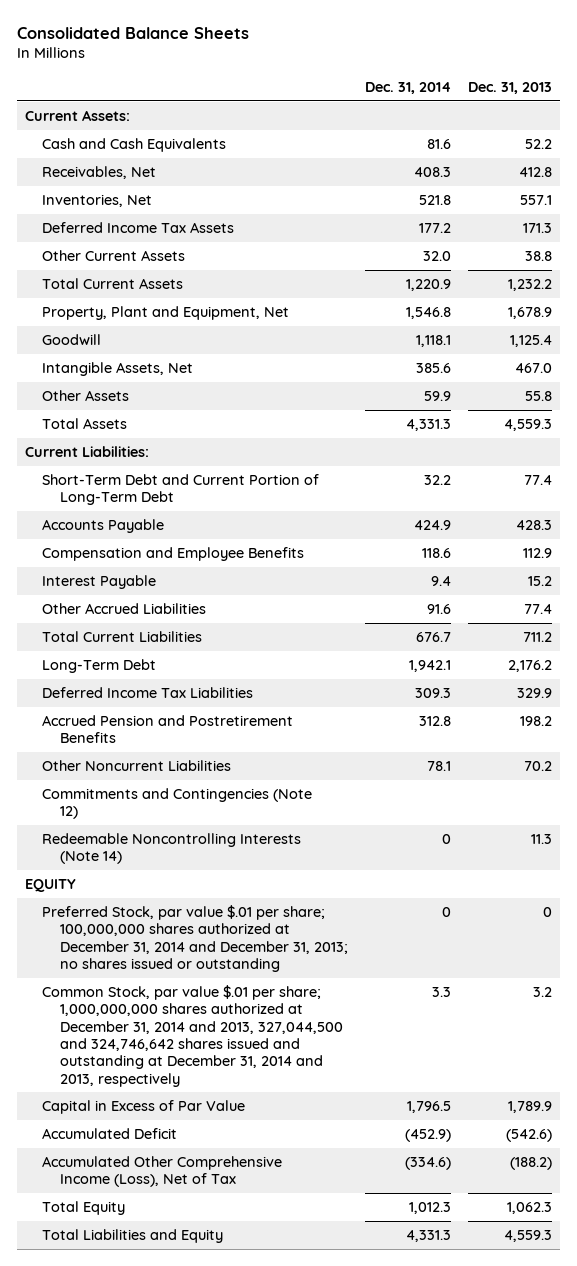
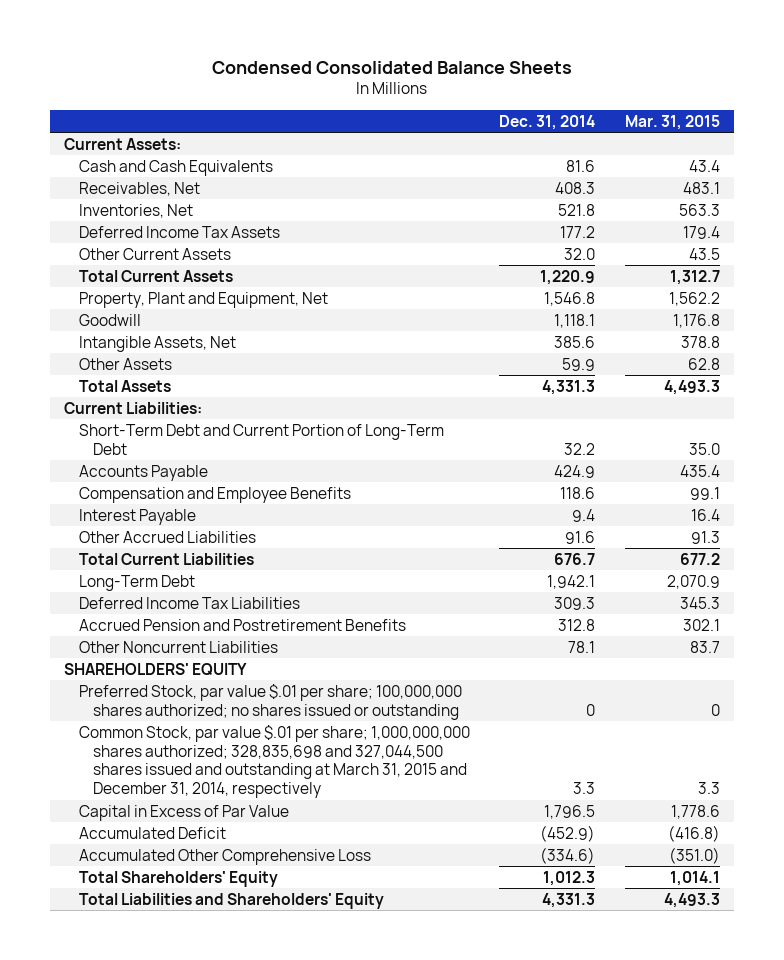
[16,26,249,39] Consolidated Balance Sheets -> [212,60,573,74] Condensed Consolidated Balance Sheets
[467,81,552,94] Dec. 31, 2013 -> none
none -> [624,114,720,130] Mar. 31, 2015
[42,788,313,820] Commitments and Contingencies (Note 12) -> none
[42,833,302,865] Redeemable Noncontrolling Interests (Note 14) -> none
[25,879,77,893] EQUITY -> [64,662,248,676] SHAREHOLDERS' EQUITY
[42,905,348,972] Preferred Stock, par value $.01 per share; 100,000,000 shares authorized at December 31, 2014 and December 31, 2013; no shares issued or outstanding -> [78,683,462,720] Preferred Stock, par value $.01 per share; 100,000,000 shares authorized; no shares issued or outstanding
[42,985,343,1087] Common Stock, par value $.01 per share; 1,000,000,000 shares authorized at December 31, 2014 and 2013, 327,044,500 and 324,746,642 shares issued and outstanding at December 31, 2014 and 2013, respectively -> [78,724,470,799] Common Stock, par value $.01 per share; 1,000,000,000 shares authorized; 328,835,698 and 327,044,500 shares issued and outstanding at March 31, 2015 and December 31, 2014, respectively
[42,1156,283,1188] Accumulated Other Comprehensive Income (Loss), Net of Tax -> [78,848,371,865] Accumulated Other Comprehensive Loss
[42,1201,126,1216] Total Equity -> [78,870,278,887] Total Shareholders' Equity
[42,1229,224,1244] Total Liabilities and Equity -> [78,892,384,909] Total Liabilities and Shareholders' Equity

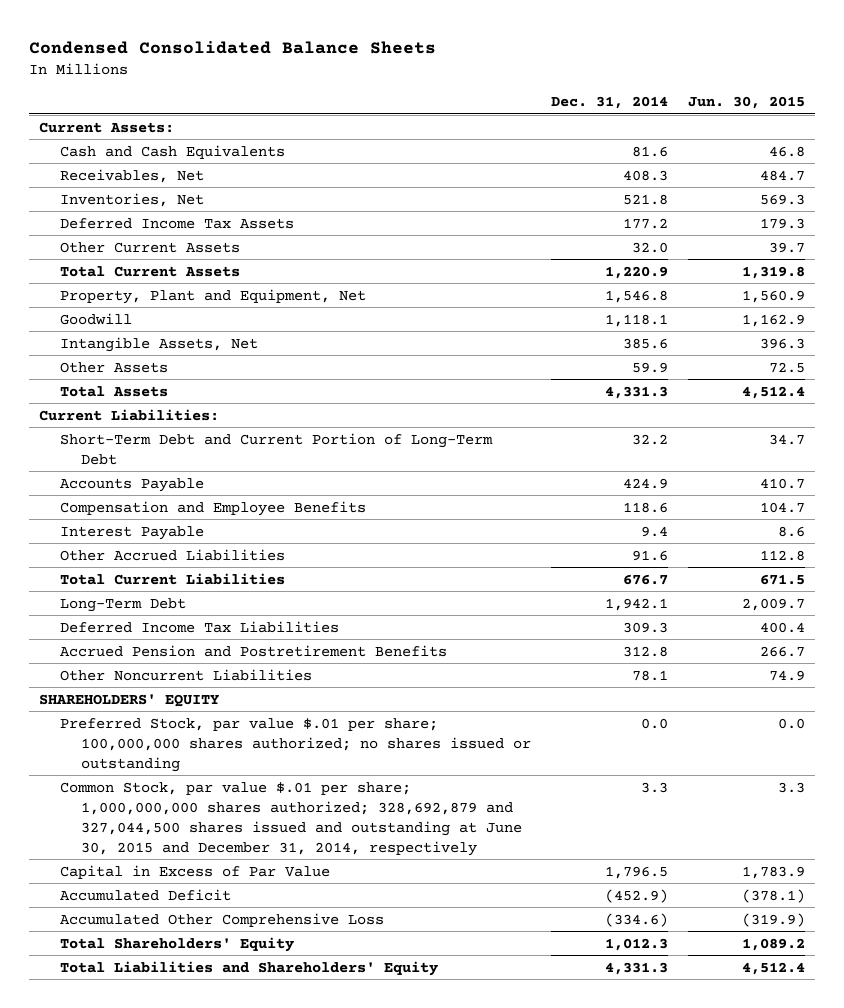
[624,114,720,130] Mar. 31, 2015 -> none
none -> [688,96,806,110] Jun. 30, 2015
[586,703,596,716] 0 -> [641,717,669,729] 0.0
[78,724,470,799] Common Stock, par value $.01 per share; 1,000,000,000 shares authorized; 328,835,698 and 327,044,500 shares issued and outstanding at March 31, 2015 and December 31, 2014, respectively -> [60,781,522,856] Common Stock, par value $.01 per share; 1,000,000,000 shares authorized; 328,692,879 and 327,044,500 shares issued and outstanding at June 30, 2015 and December 31, 2014, respectively

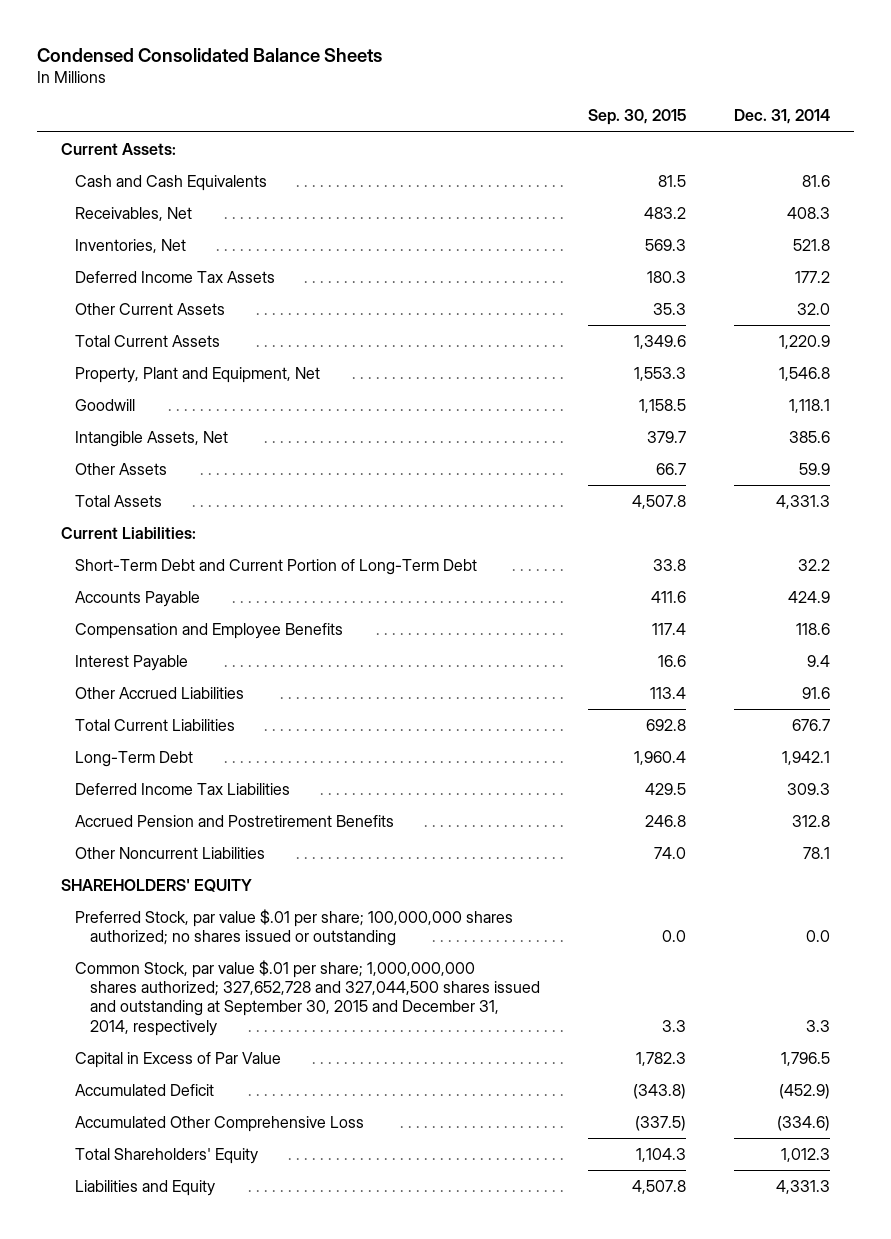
[688,96,806,110] Jun. 30, 2015 -> none
none -> [588,109,687,126] Sep. 30, 2015
[60,781,522,856] Common Stock, par value $.01 per share; 1,000,000,000 shares authorized; 328,692,879 and 327,044,500 shares issued and outstanding at June 30, 2015 and December 31, 2014, respectively -> [75,959,541,1036] Common Stock, par value $.01 per share; 1,000,000,000 shares authorized; 327,652,728 and 327,044,500 shares issued and outstanding at September 30, 2015 and December 31, 2014, respectively
[60,960,439,976] Total Liabilities and Shareholders' Equity -> [75,1179,216,1196] Liabilities and Equity

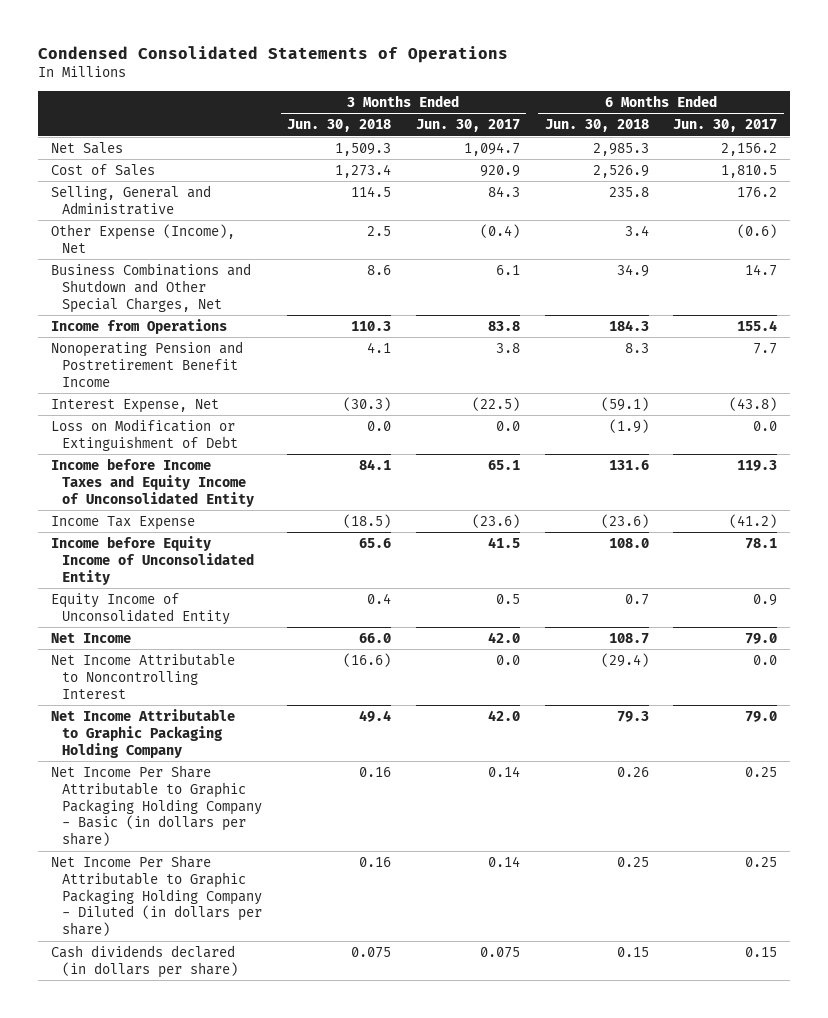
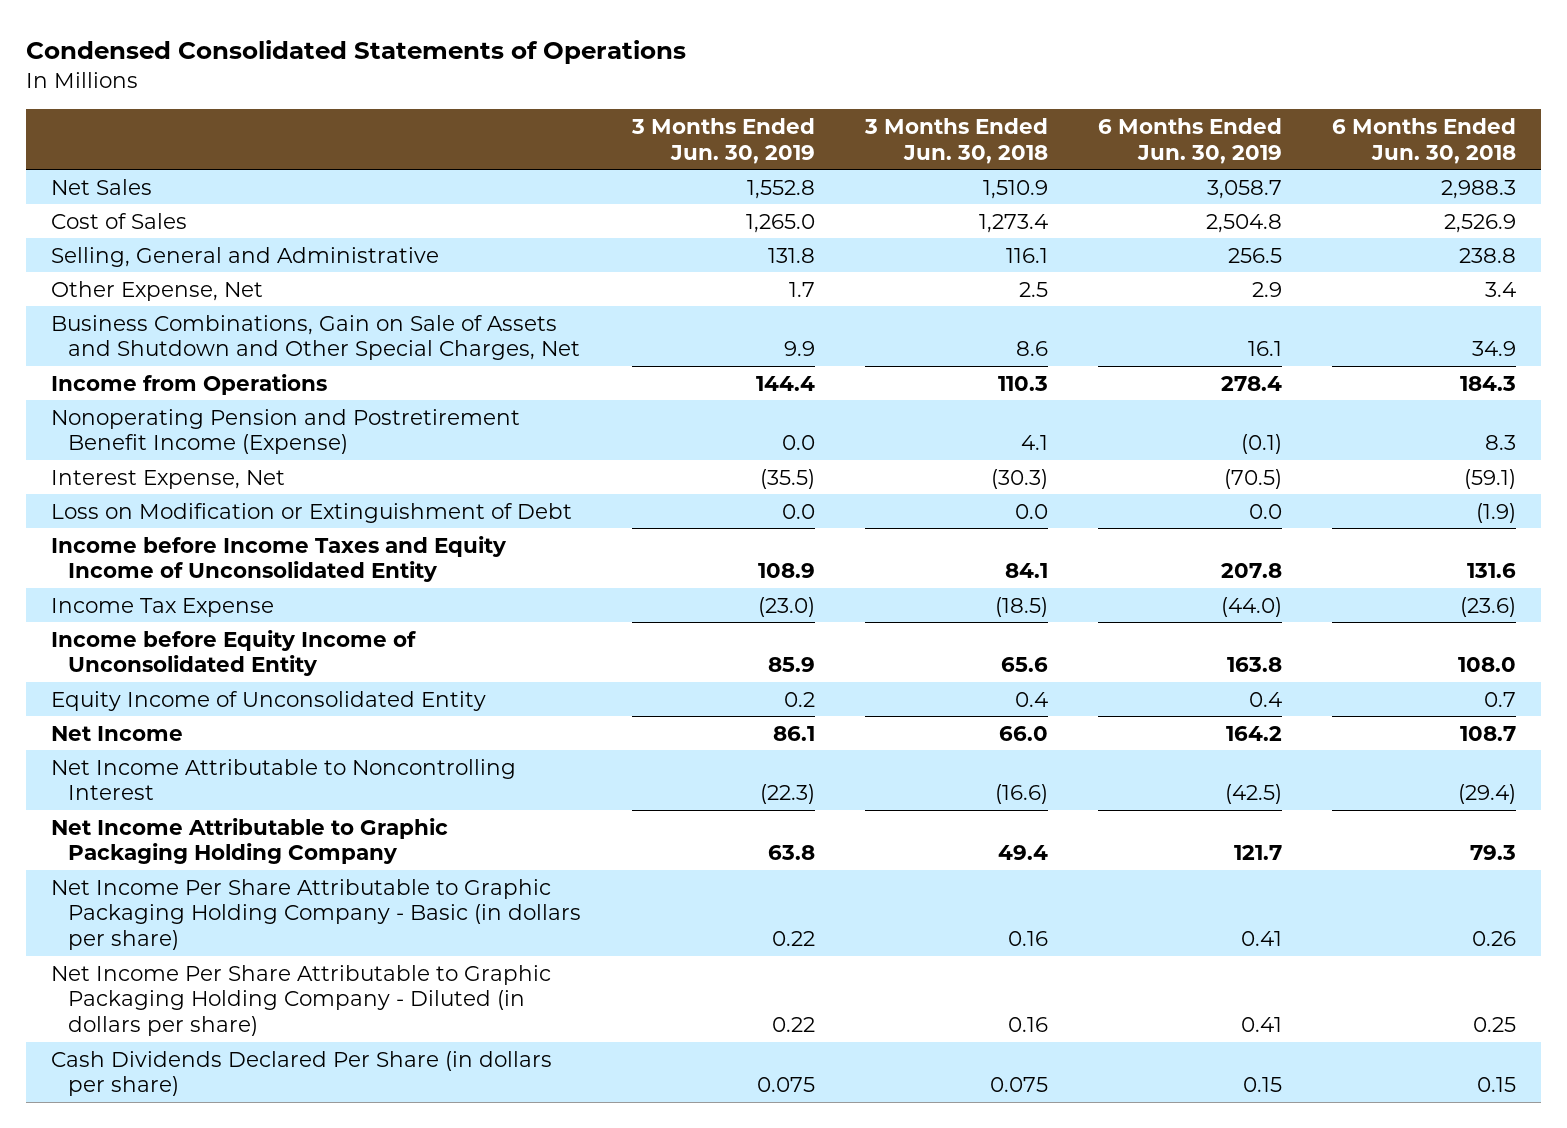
[415,119,520,133] Jun. 30, 2017 -> none
[673,119,778,133] Jun. 30, 2017 -> none
none -> [630,117,815,164] 3 Months Ended Jun. 30, 2019
none -> [1097,117,1282,164] 6 Months Ended Jun. 30, 2019
[334,142,391,156] 1,509.3 -> [982,179,1048,199] 1,510.9
[592,142,649,156] 2,985.3 -> [1440,179,1516,199] 2,988.3
[350,185,391,197] 114.5 -> [1005,247,1048,263] 116.1
[608,186,649,197] 235.8 -> [1458,247,1516,263] 238.8
[50,223,235,253] Other Expense (Income), Net -> [51,280,264,301] Other Expense, Net
[50,262,251,313] Business Combinations and Shutdown and Other Special Charges, Net -> [51,314,581,361] Business Combinations, Gain on Sale of Assets and Shutdown and Other Special Charges, Net
[50,340,243,387] Nonoperating Pension and Postretirement Benefit Income -> [51,408,521,455] Nonoperating Pension and Postretirement Benefit Income (Expense)
[50,944,239,978] Cash dividends declared (in dollars per share) -> [51,1050,553,1097] Cash Dividends Declared Per Share (in dollars per share)

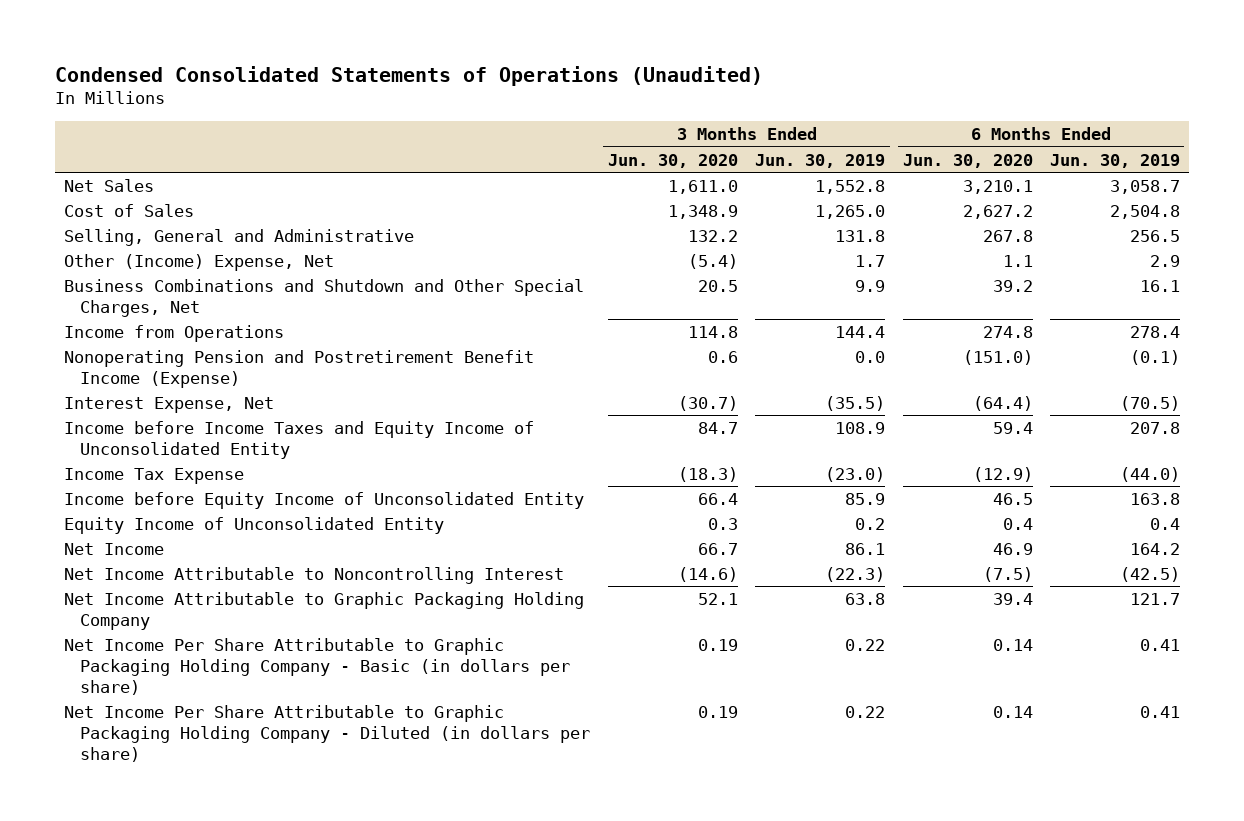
[26,40,687,65] Condensed Consolidated Statements of Operations -> [55,65,764,86] Condensed Consolidated Statements of Operations (Unaudited)
[863,117,1048,164] 3 Months Ended Jun. 30, 2018 -> none
[1331,117,1516,164] 6 Months Ended Jun. 30, 2018 -> none
none -> [607,153,738,168] Jun. 30, 2020
none -> [902,153,1033,168] Jun. 30, 2020
[51,280,264,301] Other Expense, Net -> [63,253,334,271] Other (Income) Expense, Net
[51,314,581,361] Business Combinations, Gain on Sale of Assets and Shutdown and Other Special Charges, Net -> [63,278,584,317] Business Combinations and Shutdown and Other Special Charges, Net
[51,502,573,523] Loss on Modification or Extinguishment of Debt -> none
[51,1050,553,1097] Cash Dividends Declared Per Share (in dollars per share) -> none

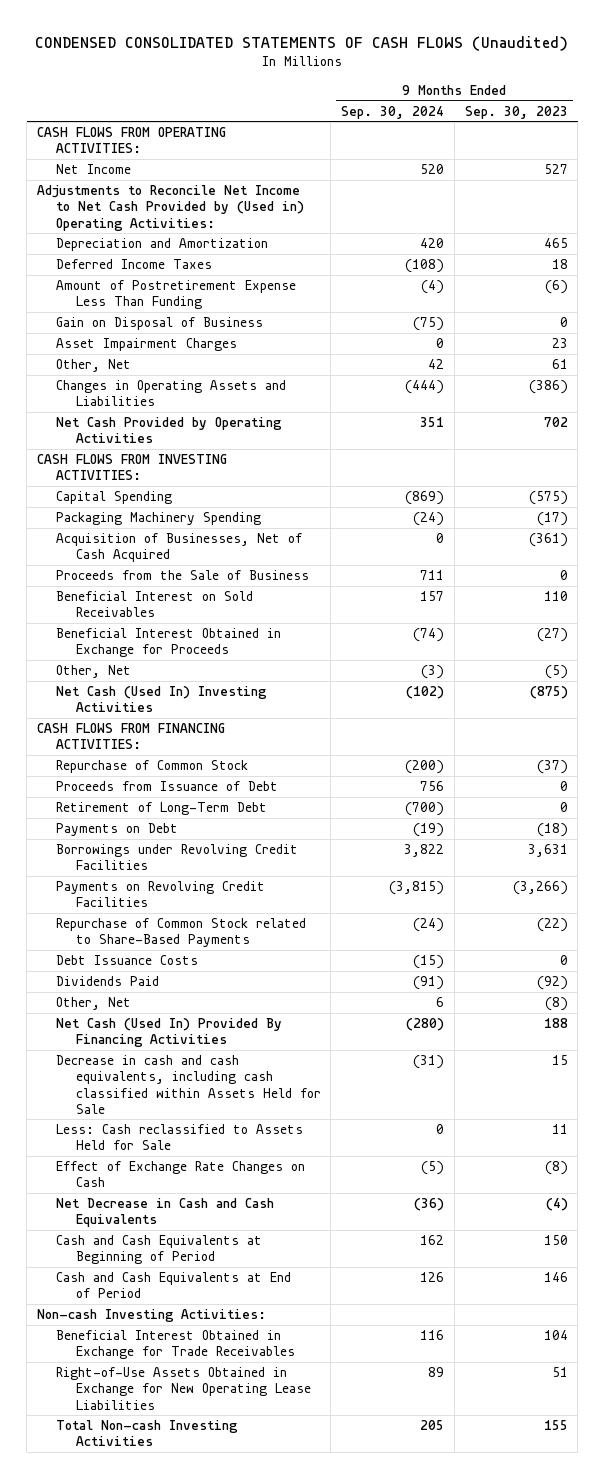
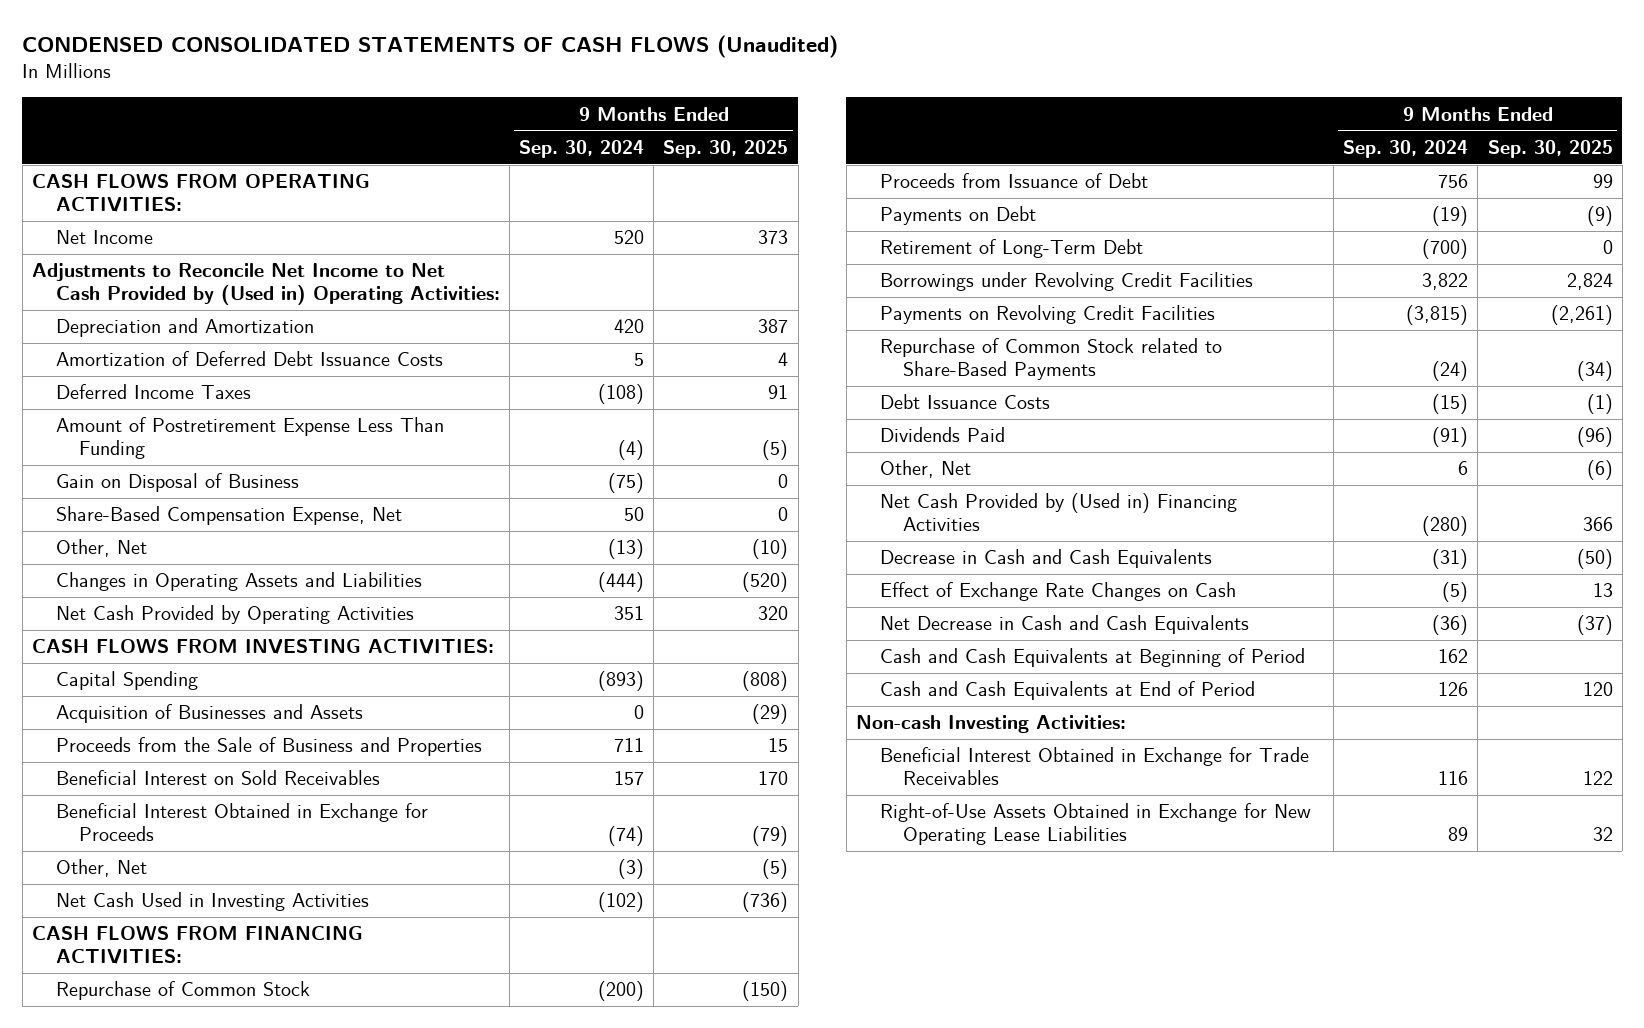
[464,105,568,119] Sep. 30, 2023 -> none
none -> [663,139,789,158] Sep. 30, 2025
none -> [55,351,443,367] Amortization of Deferred Debt Issuance Costs
[56,337,238,351] Asset Impairment Charges -> none
none -> [55,506,402,526] Share-Based Compensation Expense, Net
[428,358,445,369] 42 -> [608,539,645,560] (13)
[56,511,262,525] Packaging Machinery Spending -> none
[405,490,445,505] (869) -> [598,671,645,692] (893)
[56,532,303,563] Acquisition of Businesses, Net of Cash Acquired -> [55,704,363,724] Acquisition of Businesses and Assets
[56,569,310,580] Proceeds from the Sale of Business -> [55,737,482,757] Proceeds from the Sale of Business and Properties
[56,685,268,713] Net Cash (Used In) Investing Activities -> [55,892,369,912] Net Cash Used in Investing Activities
[56,801,268,815] Retirement of Long-Term Debt -> [879,239,1143,259] Retirement of Long-Term Debt
[56,1123,304,1151] Less: Cash reclassified to Assets Held for Sale -> none
[56,1017,283,1048] Net Cash (Used In) Provided By Financing Activities -> [879,493,1237,532] Net Cash Provided by (Used in) Financing Activities
[56,1054,321,1114] Decrease in cash and cash equivalents, including cash classified within Assets Held for Sale -> [879,549,1212,569] Decrease in Cash and Cash Equivalents
[56,1419,239,1447] Total Non-cash Investing Activities -> none

